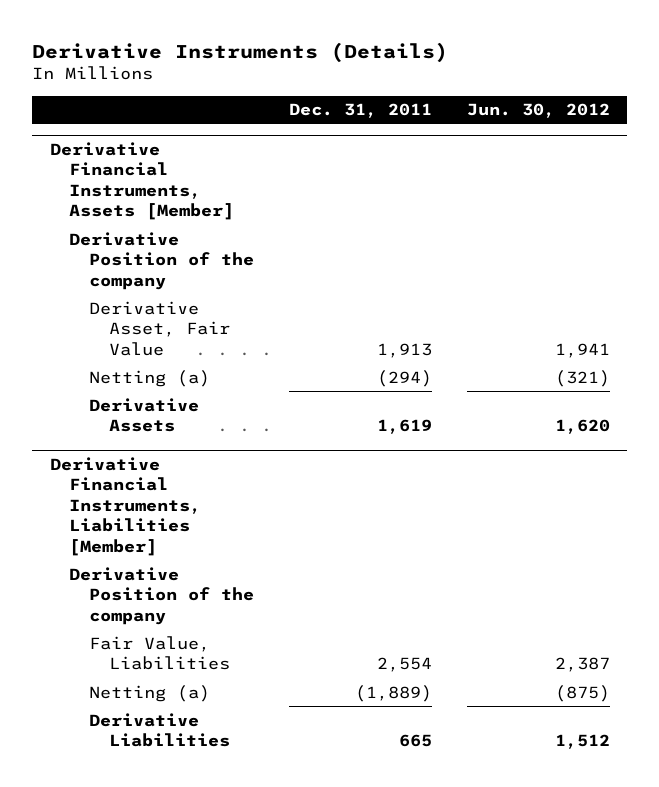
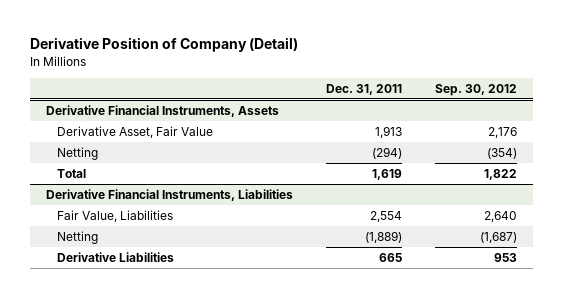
[32,41,449,63] Derivative Instruments (Details) -> [30,37,299,53] Derivative Position of Company (Detail)
[466,103,610,119] Jun. 30, 2012 -> none
none -> [434,83,517,96] Sep. 30, 2012
[69,231,255,290] Derivative Position of the company -> none
[49,141,235,221] Derivative Financial Instruments, Assets [Member] -> [46,104,280,117] Derivative Financial Instruments, Assets
[69,566,255,625] Derivative Position of the company -> none
[89,369,211,387] Netting (a) -> [56,146,98,160] Netting
[89,397,200,433] Derivative Assets -> [56,168,86,178] Total
[49,456,202,556] Derivative Financial Instruments, Liabilities [Member] -> [46,188,294,201] Derivative Financial Instruments, Liabilities
[89,684,211,702] Netting (a) -> [56,230,98,244] Netting

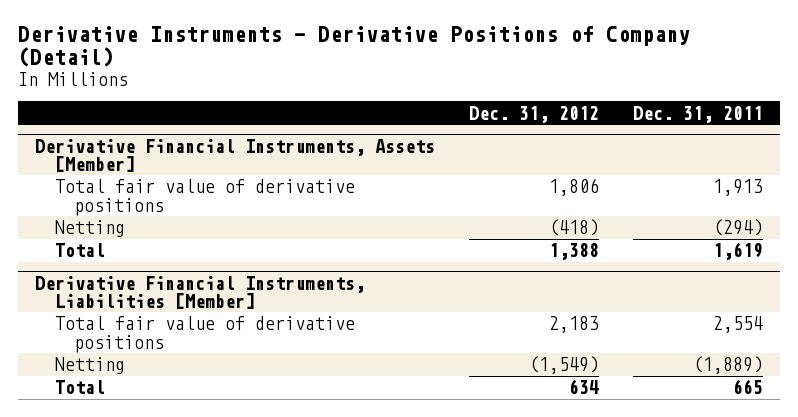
[30,37,299,53] Derivative Position of Company (Detail) -> [18,25,691,68] Derivative Instruments - Derivative Positions of Company (Detail)
[434,83,517,96] Sep. 30, 2012 -> none
none -> [468,105,599,123] Dec. 31, 2012
[46,104,280,117] Derivative Financial Instruments, Assets -> [35,138,436,172] Derivative Financial Instruments, Assets [Member]
[56,125,213,138] Derivative Asset, Fair Value -> [54,179,355,216] Total fair value of derivative positions
[46,188,294,201] Derivative Financial Instruments, Liabilities -> [35,275,366,309] Derivative Financial Instruments, Liabilities [Member]
[56,209,173,222] Fair Value, Liabilities -> [54,316,355,353] Total fair value of derivative positions
[56,251,174,262] Derivative Liabilities -> [54,380,105,395] Total

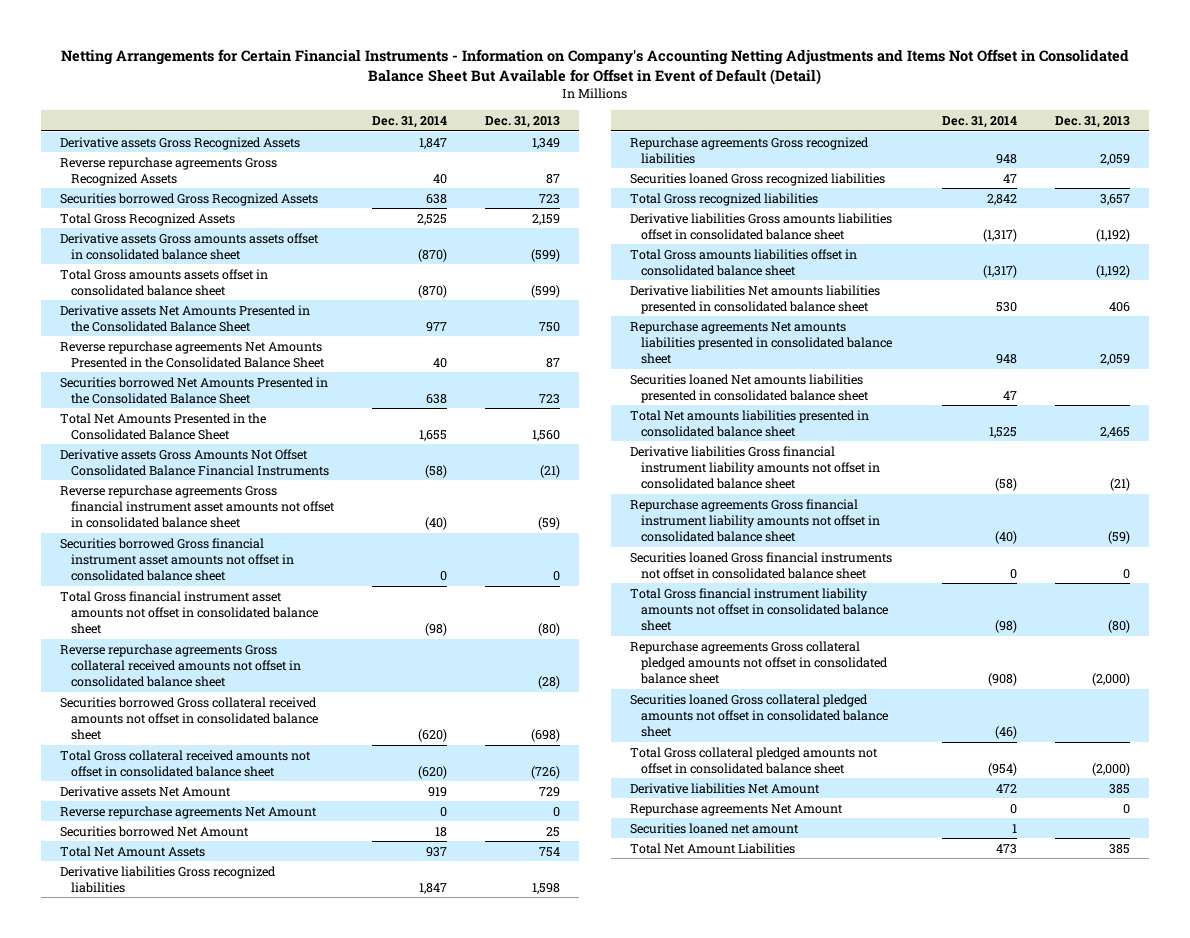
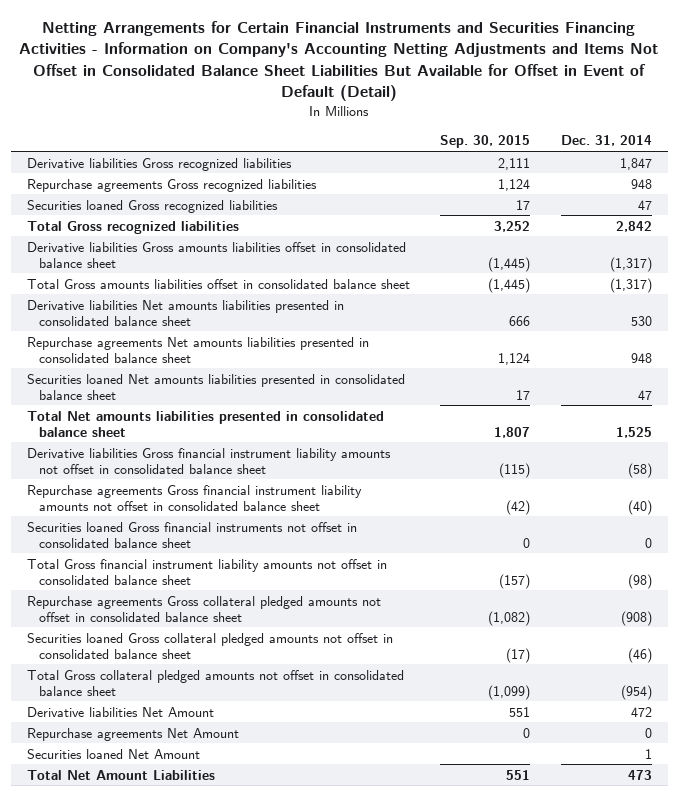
[60,48,1129,85] Netting Arrangements for Certain Financial Instruments - Information on Company's Accounting Netting Adjustments and Items Not Offset in Consolidated Balance Sheet But Available for Offset in Event of Default (Detail) -> [19,20,659,102] Netting Arrangements for Certain Financial Instruments and Securities Financing Activities - Information on Company's Accounting Netting Adjustments and Items Not Offset in Consolidated Balance Sheet Liabilities But Available for Offset in Event of Default (Detail)
[485,116,561,129] Dec. 31, 2013 -> none
none -> [440,135,531,149] Sep. 30, 2015
[60,136,301,150] Derivative assets Gross Recognized Assets -> none
[60,156,278,186] Reverse repurchase agreements Gross Recognized Assets -> none
[60,192,319,206] Securities borrowed Gross Recognized Assets -> none
[60,212,236,226] Total Gross Recognized Assets -> none
[60,232,320,260] Derivative assets Gross amounts assets offset in consolidated balance sheet -> none
[60,268,269,296] Total Gross amounts assets offset in consolidated balance sheet -> none
[60,304,311,332] Derivative assets Net Amounts Presented in the Consolidated Balance Sheet -> none
[60,340,326,368] Reverse repurchase agreements Net Amounts Presented in the Consolidated Balance Sheet -> none
[60,376,329,404] Securities borrowed Net Amounts Presented in the Consolidated Balance Sheet -> none
[60,412,267,440] Total Net Amounts Presented in the Consolidated Balance Sheet -> none
[60,448,330,476] Derivative assets Gross Amounts Not Offset Consolidated Balance Financial Instruments -> none
[60,484,336,528] Reverse repurchase agreements Gross financial instrument asset amounts not offset in consolidated balance sheet -> none
[60,537,295,581] Securities borrowed Gross financial instrument asset amounts not offset in consolidated balance sheet -> none
[60,590,319,634] Total Gross financial instrument asset amounts not offset in consolidated balance sheet -> none
[60,643,302,687] Reverse repurchase agreements Gross collateral received amounts not offset in consolidated balance sheet -> none
[60,696,319,740] Securities borrowed Gross collateral received amounts not offset in consolidated balance sheet -> none
[60,749,312,777] Total Gross collateral received amounts not offset in consolidated balance sheet -> none
[60,785,232,797] Derivative assets Net Amount -> none
[60,805,318,819] Reverse repurchase agreements Net Amount -> none
[60,825,250,837] Securities borrowed Net Amount -> none
[60,845,206,857] Total Net Amount Assets -> none
[629,822,799,834] Securities loaned net amount -> [26,748,200,759] Securities loaned Net Amount

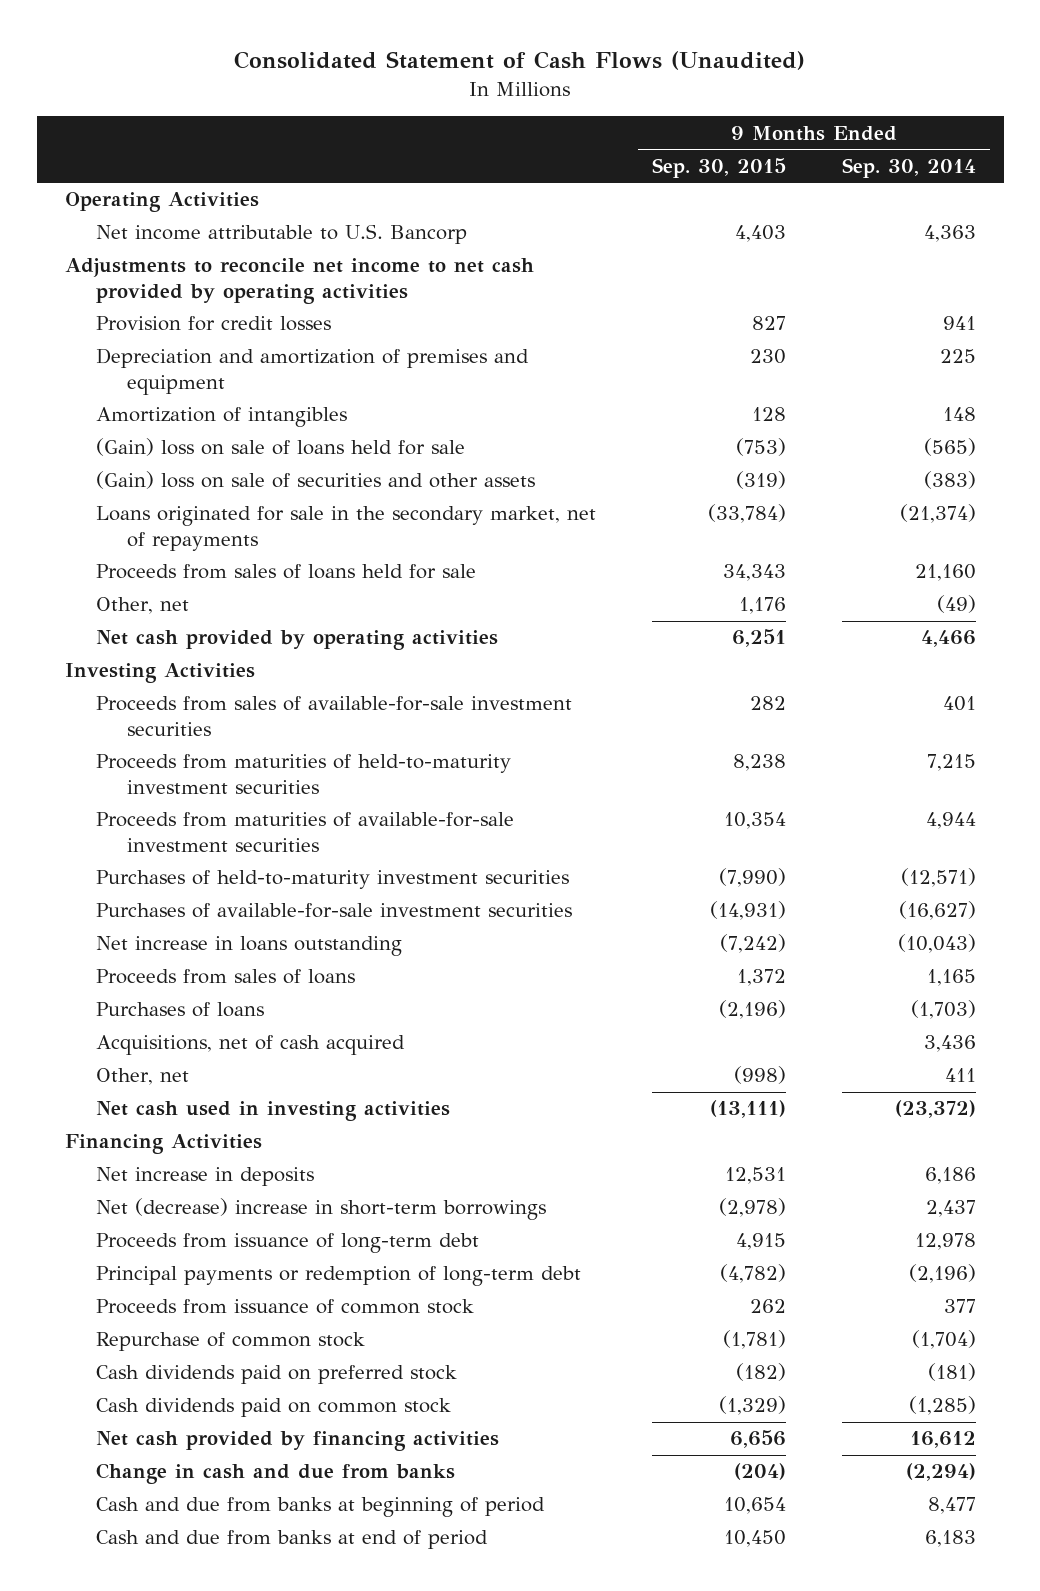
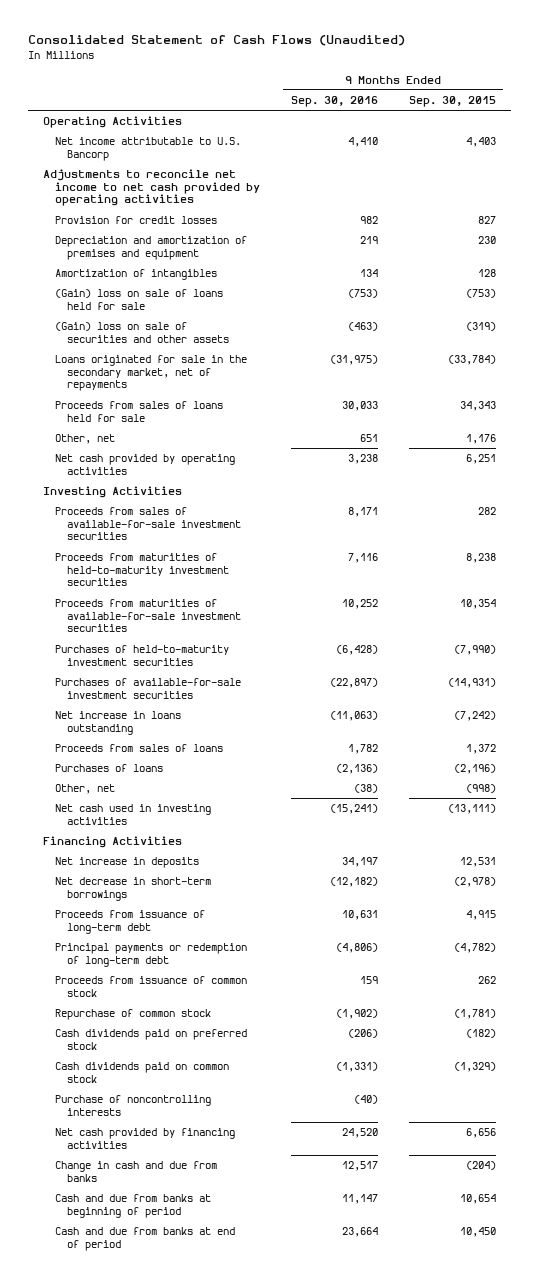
[841,157,976,178] Sep. 30, 2014 -> none
none -> [290,95,378,107] Sep. 30, 2016
[95,1035,405,1056] Acquisitions, net of cash acquired -> none
[95,1198,546,1221] Net (decrease) increase in short-term borrowings -> [55,877,212,901] Net decrease in short-term borrowings
none -> [55,1095,212,1116] Purchase of noncontrolling interests

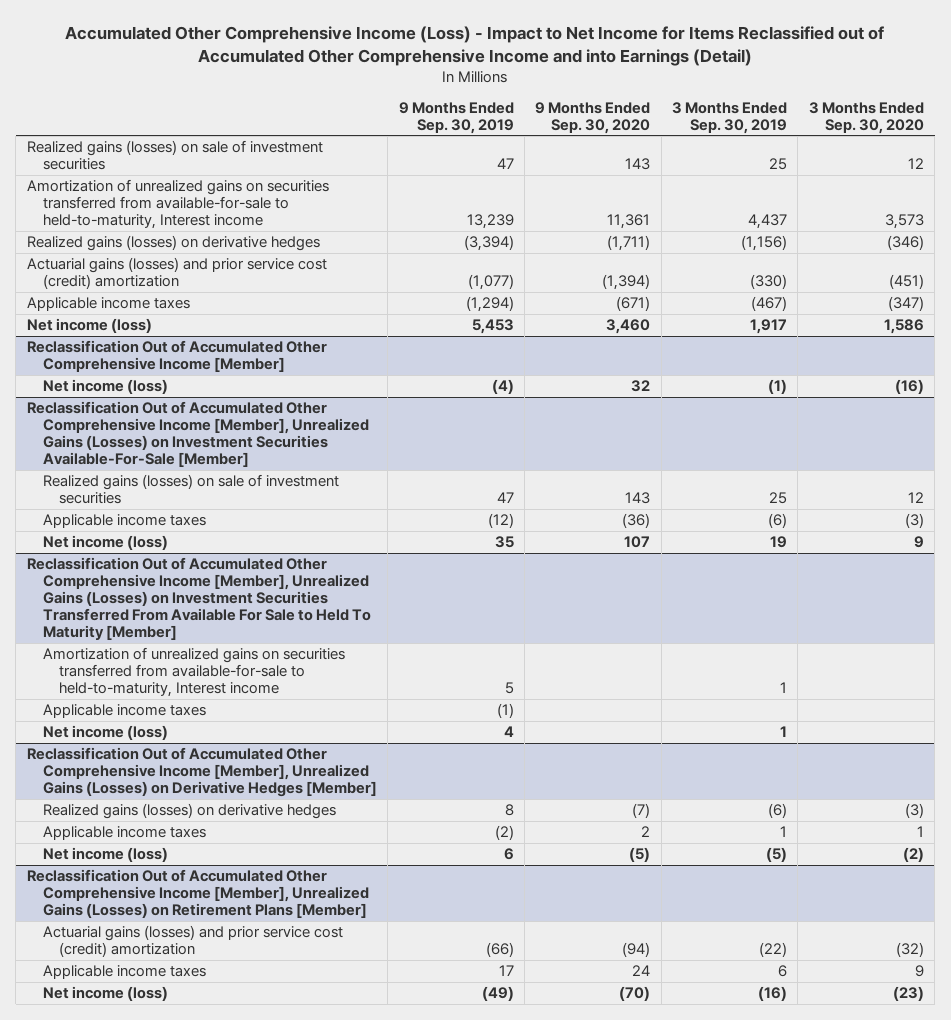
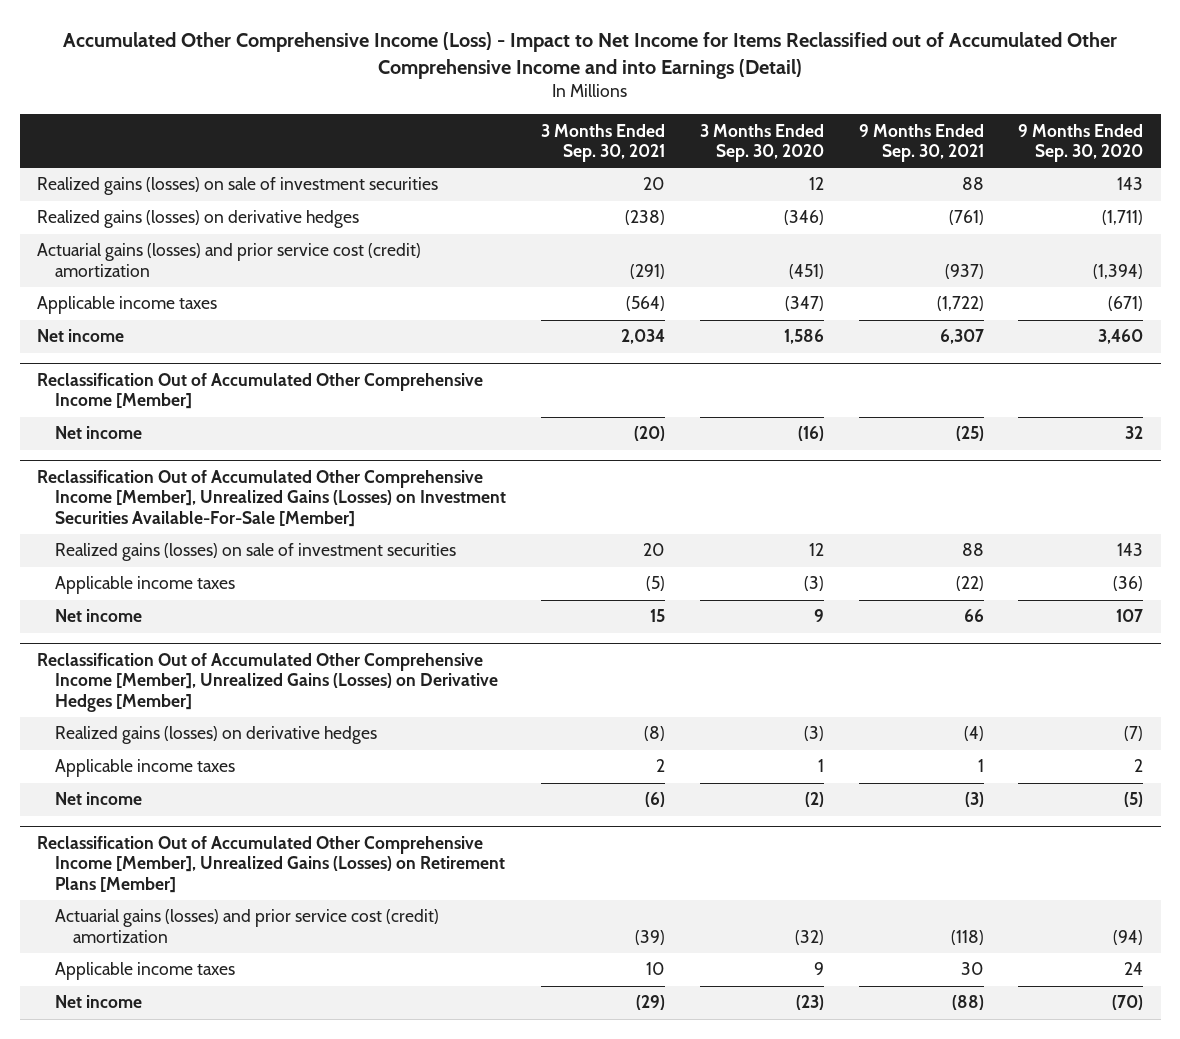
[398,101,514,134] 9 Months Ended Sep. 30, 2019 -> none
[672,101,788,134] 3 Months Ended Sep. 30, 2019 -> none
none -> [540,123,665,163] 3 Months Ended Sep. 30, 2021
none -> [858,123,984,163] 9 Months Ended Sep. 30, 2021
[26,178,329,230] Amortization of unrealized gains on securities transferred from available-for-sale to held-to-maturity, Interest income -> none
[26,317,152,333] Net income (loss) -> [37,329,125,343] Net income
[43,378,169,394] Net income (loss) -> [55,426,143,440] Net income
[26,556,372,641] Reclassification Out of Accumulated Other Comprehensive Income [Member], Unrealized Gains (Losses) on Investment Securities Transferred From Available For Sale to Held To Maturity [Member] -> none
[43,646,346,698] Amortization of unrealized gains on securities transferred from available-for-sale to held-to-maturity, Interest income -> none
[43,703,207,718] Applicable income taxes -> none
[43,724,169,740] Net income (loss) -> none
[43,534,169,550] Net income (loss) -> [55,609,143,623] Net income
[43,846,169,862] Net income (loss) -> [55,792,143,806] Net income
[43,985,169,1001] Net income (loss) -> [55,995,143,1009] Net income

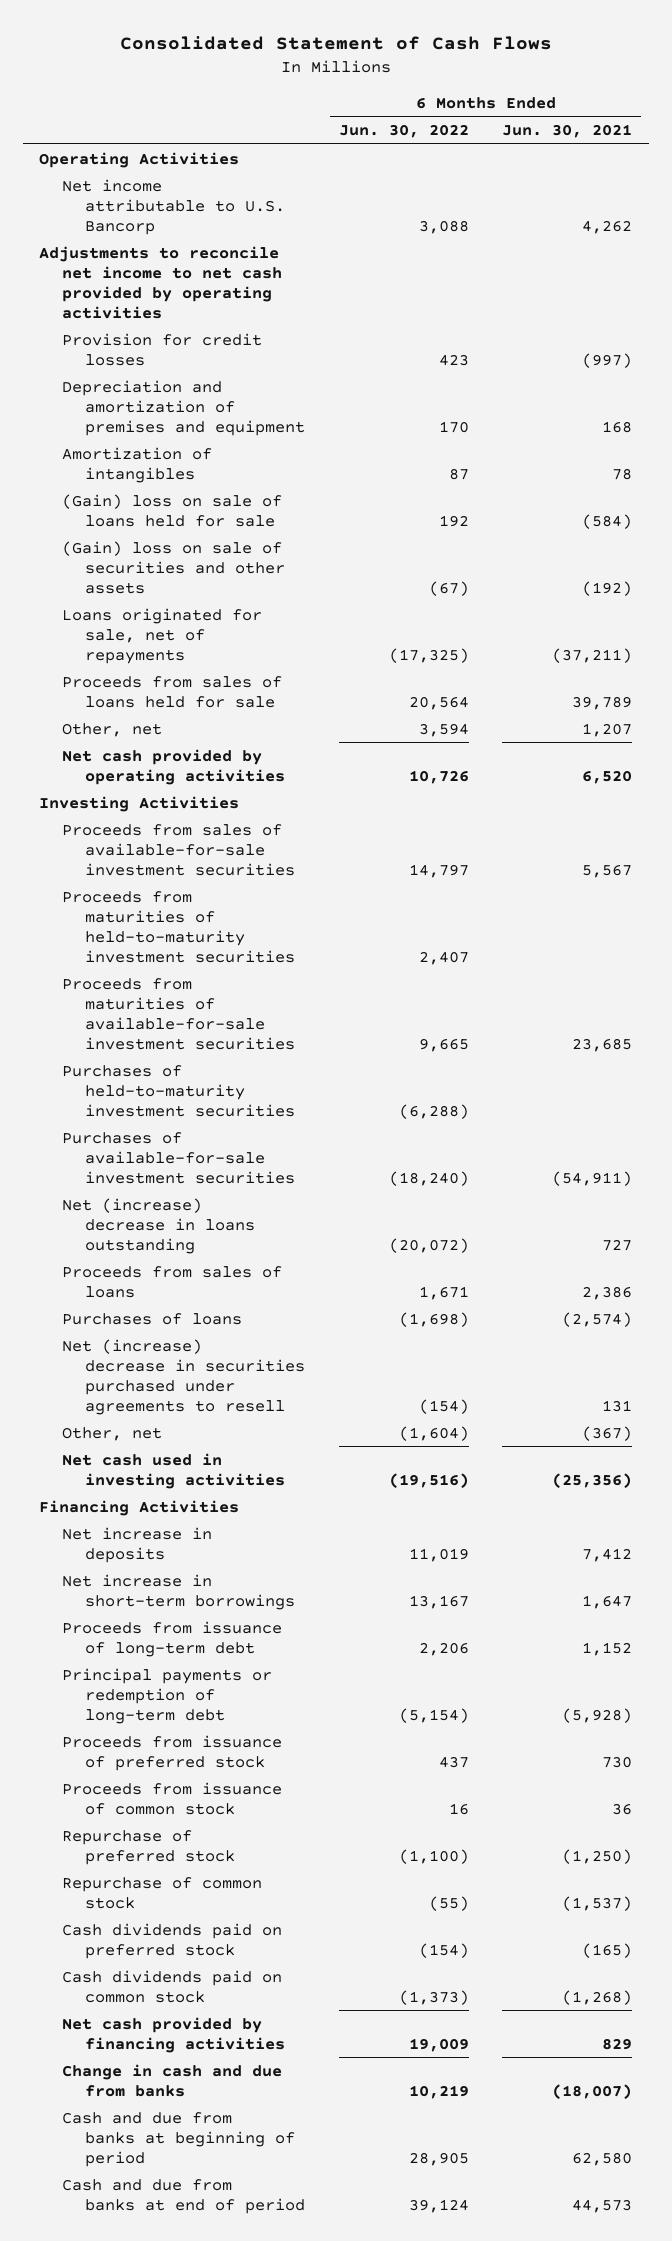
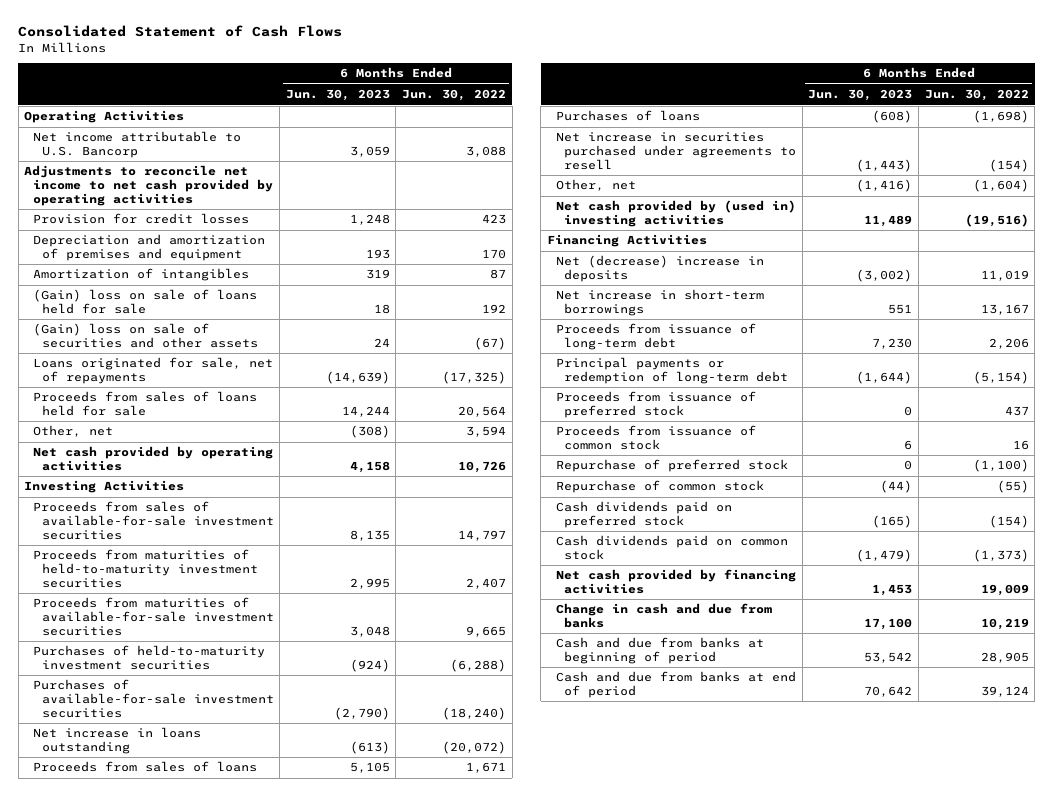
[502,124,633,139] Jun. 30, 2021 -> none
none -> [285,89,390,102] Jun. 30, 2023
[62,1197,256,1254] Net (increase) decrease in loans outstanding -> [33,727,202,755] Net increase in loans outstanding
[62,1338,306,1415] Net (increase) decrease in securities purchased under agreements to resell -> [555,132,797,170] Net increase in securities purchased under agreements to resell
[62,1452,286,1489] Net cash used in investing activities -> [555,200,796,228] Net cash provided by (used in) investing activities
[62,1526,213,1563] Net increase in deposits -> [555,255,764,283] Net (decrease) increase in deposits

